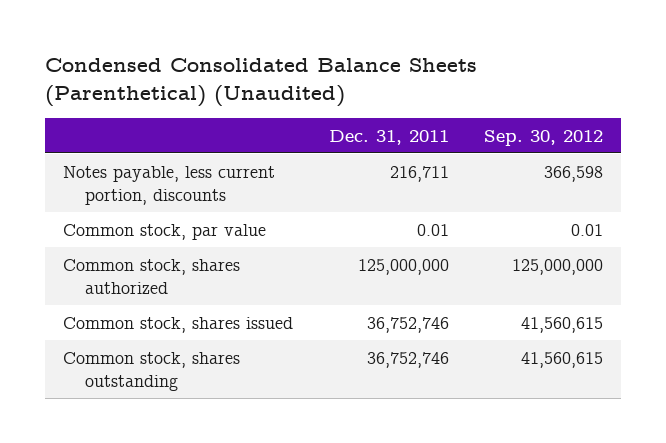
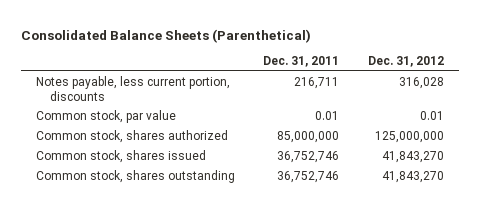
[44,58,477,108] Condensed Consolidated Balance Sheets (Parenthetical) (Unaudited) -> [21,28,312,43] Consolidated Balance Sheets (Parenthetical)
[484,129,604,146] Sep. 30, 2012 -> none
none -> [368,56,445,68] Dec. 31, 2012
[357,258,449,275] 125,000,000 -> [277,130,340,143] 85,000,000

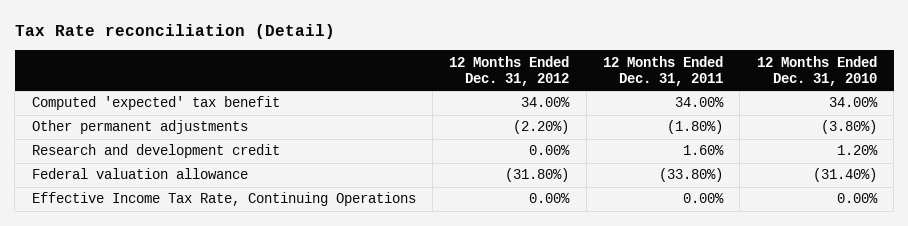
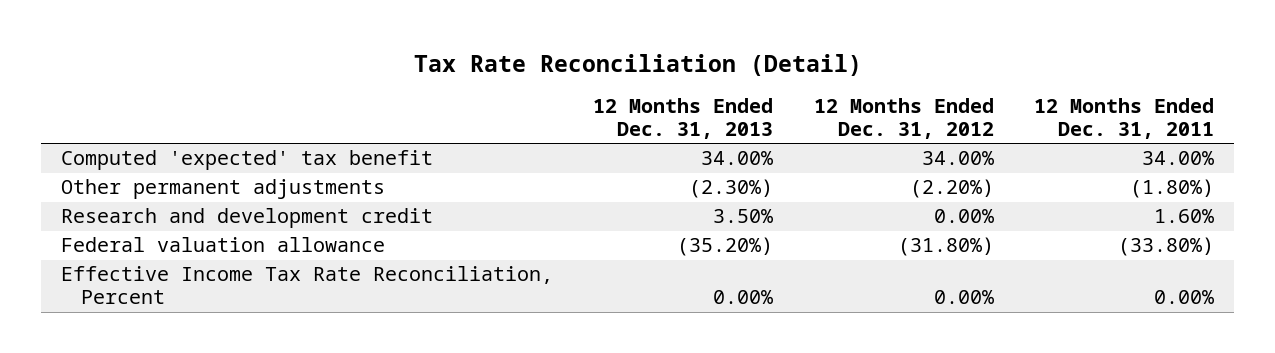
[14,24,335,40] Tax Rate reconciliation (Detail) -> [413,53,862,76] Tax Rate Reconciliation (Detail)
[756,55,877,87] 12 Months Ended Dec. 31, 2010 -> none
none -> [593,97,774,139] 12 Months Ended Dec. 31, 2013
[31,192,416,207] Effective Income Tax Rate, Continuing Operations -> [61,266,554,305] Effective Income Tax Rate Reconciliation, Percent

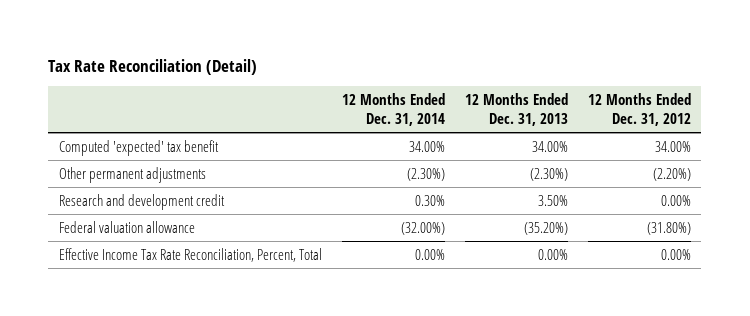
[1034,97,1215,139] 12 Months Ended Dec. 31, 2011 -> none
none -> [341,93,445,127] 12 Months Ended Dec. 31, 2014
[61,266,554,305] Effective Income Tax Rate Reconciliation, Percent -> [58,247,322,262] Effective Income Tax Rate Reconciliation, Percent, Total

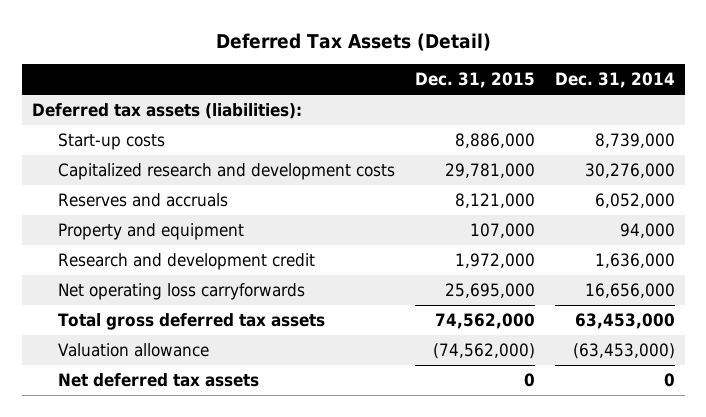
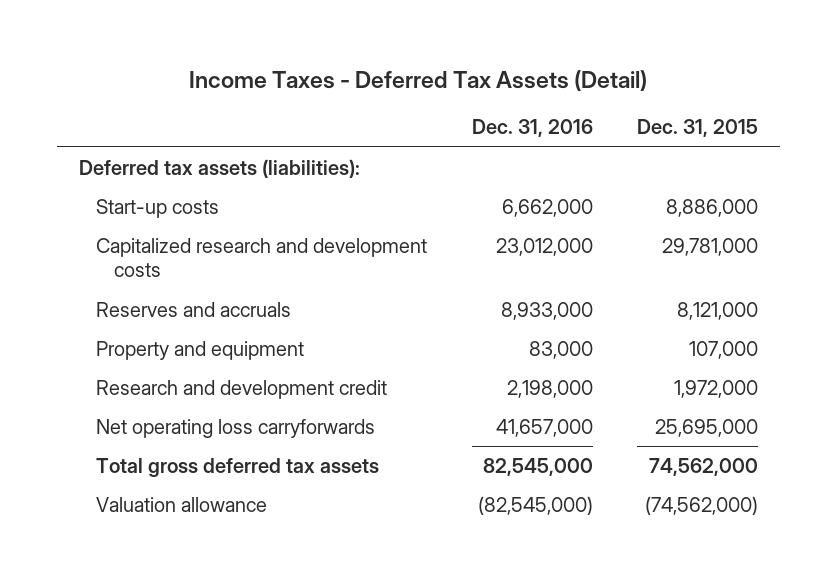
[216,32,492,51] Deferred Tax Assets (Detail) -> [189,69,648,91] Income Taxes - Deferred Tax Assets (Detail)
[554,72,675,89] Dec. 31, 2014 -> none
none -> [471,119,593,138] Dec. 31, 2016
[57,372,259,387] Net deferred tax assets -> none

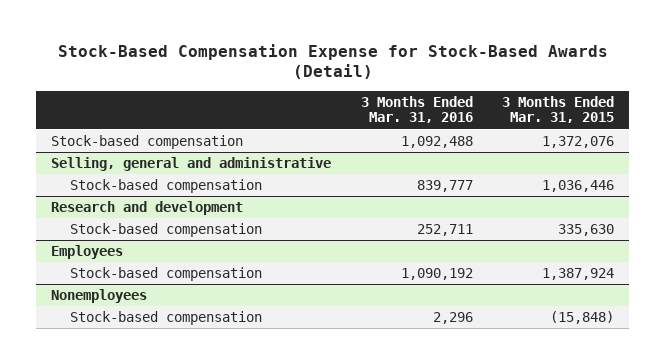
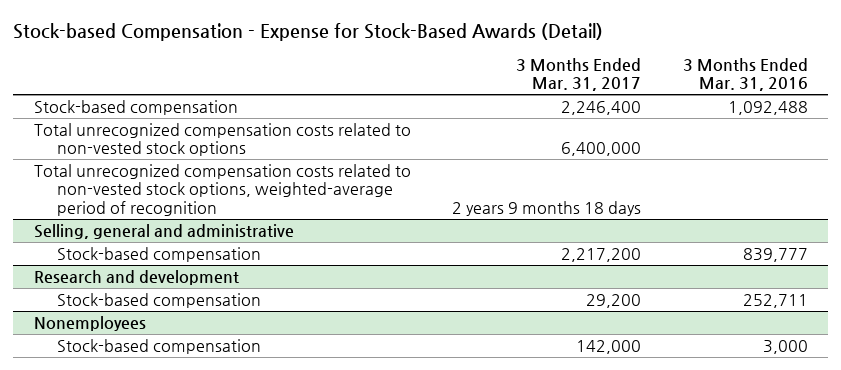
[57,43,608,80] Stock-Based Compensation Expense for Stock-Based Awards (Detail) -> [12,23,603,42] Stock-based Compensation - Expense for Stock-Based Awards (Detail)
[502,95,615,124] 3 Months Ended Mar. 31, 2015 -> none
none -> [516,57,642,92] 3 Months Ended Mar. 31, 2017
none -> [33,123,411,157] Total unrecognized compensation costs related to non-vested stock options
none -> [33,164,411,216] Total unrecognized compensation costs related to non-vested stock options, weighted-average period of recognition
[50,244,123,259] Employees -> none
[70,266,263,281] Stock-based compensation -> none
[432,311,473,324] 2,296 -> [762,340,808,355] 3,000

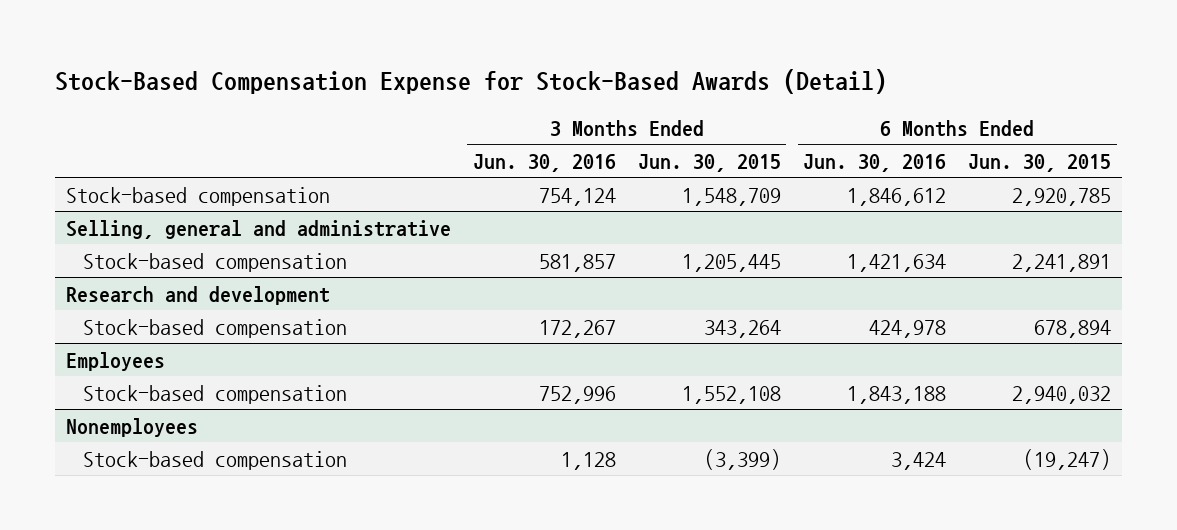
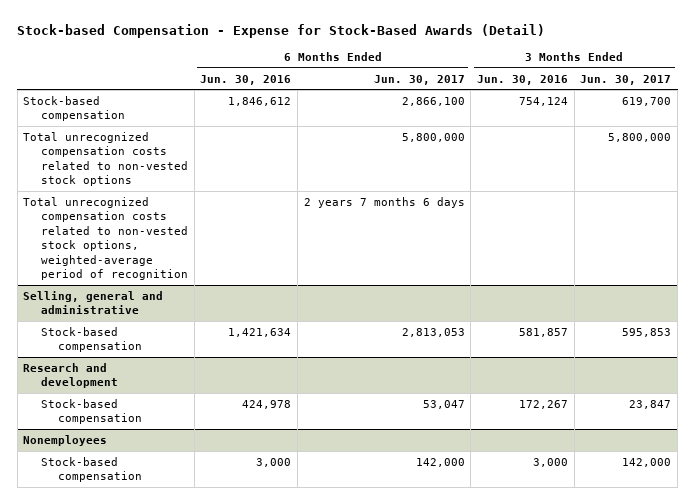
[54,68,887,94] Stock-Based Compensation Expense for Stock-Based Awards (Detail) -> [17,23,546,38] Stock-based Compensation - Expense for Stock-Based Awards (Detail)
[637,153,781,172] Jun. 30, 2015 -> none
[968,153,1112,172] Jun. 30, 2015 -> none
none -> [373,74,465,85] Jun. 30, 2017
none -> [580,74,672,85] Jun. 30, 2017
none -> [23,131,188,187] Total unrecognized compensation costs related to non-vested stock options
none -> [23,196,188,281] Total unrecognized compensation costs related to non-vested stock options, weighted-average period of recognition
[65,351,165,371] Employees -> none
[83,384,348,404] Stock-based compensation -> none
[560,451,616,470] 1,128 -> [533,457,569,467] 3,000
[891,451,947,470] 3,424 -> [256,457,292,467] 3,000

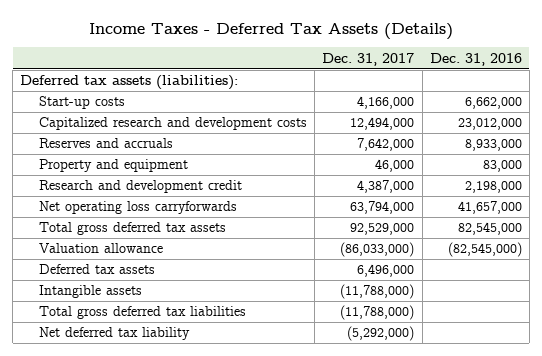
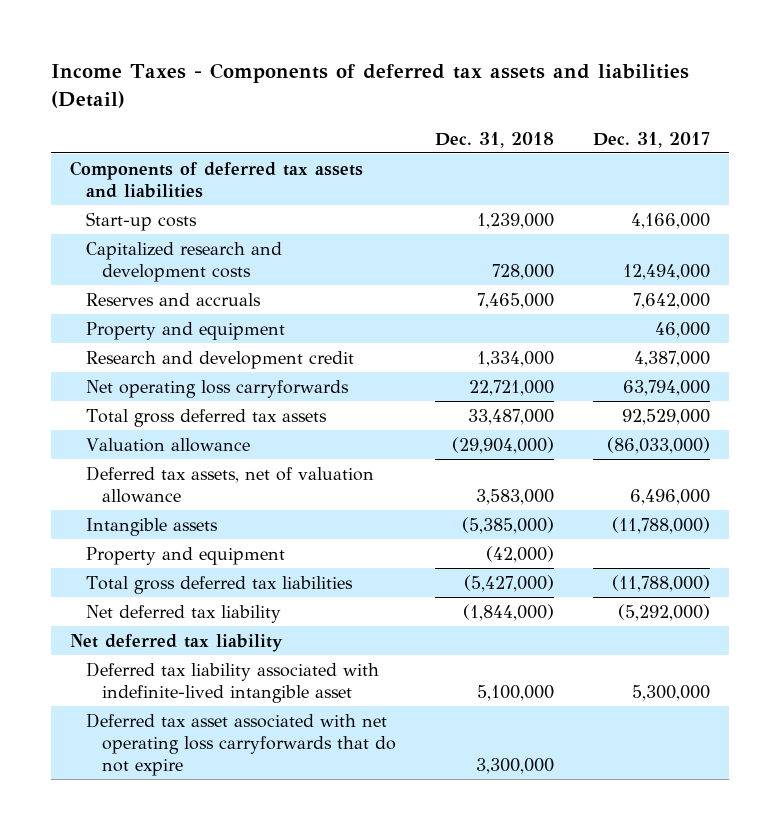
[88,22,453,40] Income Taxes - Deferred Tax Assets (Details) -> [50,63,689,109] Income Taxes - Components of deferred tax assets and liabilities (Detail)
[429,52,522,66] Dec. 31, 2016 -> none
none -> [434,131,554,148] Dec. 31, 2018
[20,75,239,91] Deferred tax assets (liabilities): -> [69,160,363,198] Components of deferred tax assets and liabilities
[39,264,156,275] Deferred tax assets -> [86,465,375,503] Deferred tax assets, net of valuation allowance
none -> [86,546,286,565] Property and equipment
none -> [69,633,283,652] Net deferred tax liability
none -> [86,661,380,703] Deferred tax liability associated with indefinite-lived intangible asset
none -> [86,712,397,777] Deferred tax asset associated with net operating loss carryforwards that do not expire

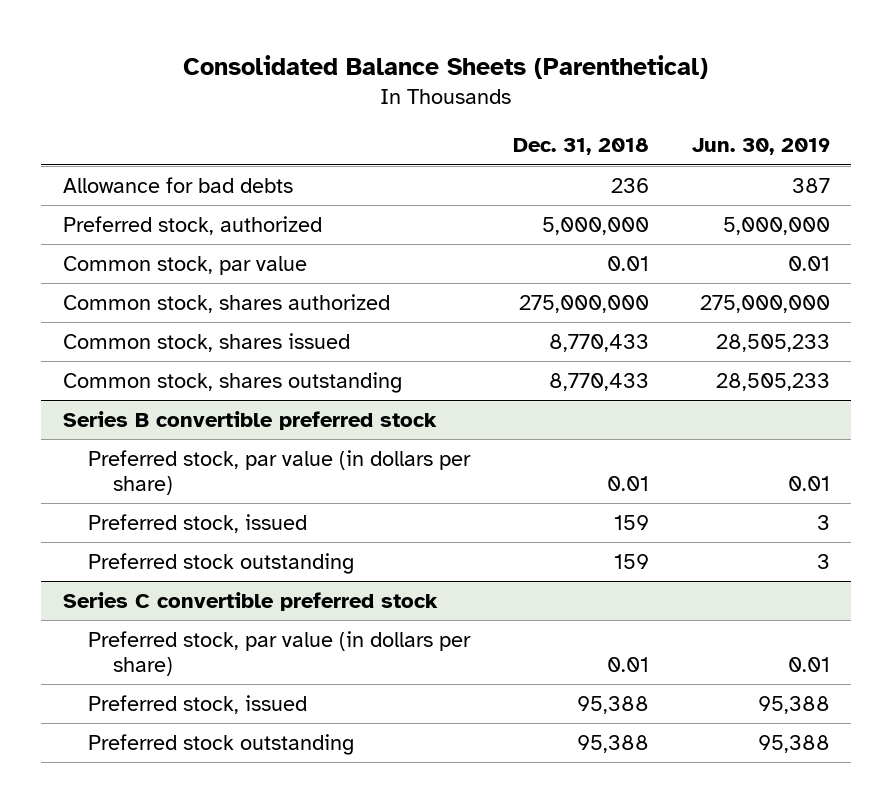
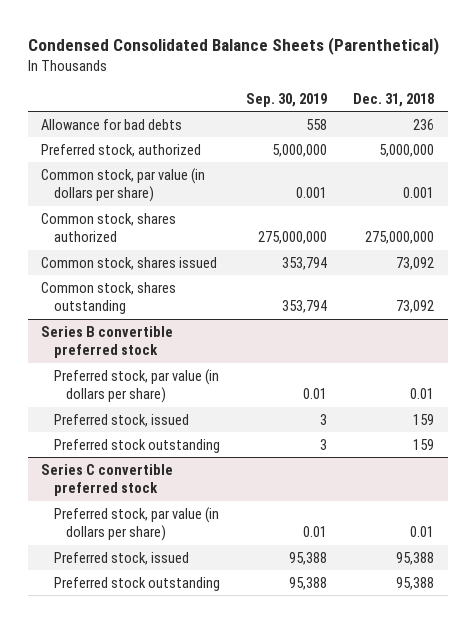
[183,54,709,79] Consolidated Balance Sheets (Parenthetical) -> [27,36,439,55] Condensed Consolidated Balance Sheets (Parenthetical)
[691,138,830,156] Jun. 30, 2019 -> none
none -> [245,92,327,107] Sep. 30, 2019
[62,255,307,275] Common stock, par value -> [41,167,206,203] Common stock, par value (in dollars per share)
[606,255,649,271] 0.01 -> [403,187,435,199] 0.001
[548,333,649,352] 8,770,433 -> [396,256,435,270] 73,092
[548,372,649,391] 8,770,433 -> [396,300,435,314] 73,092

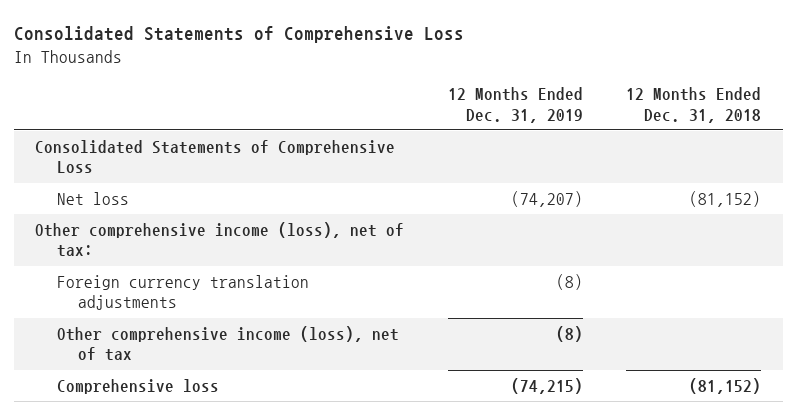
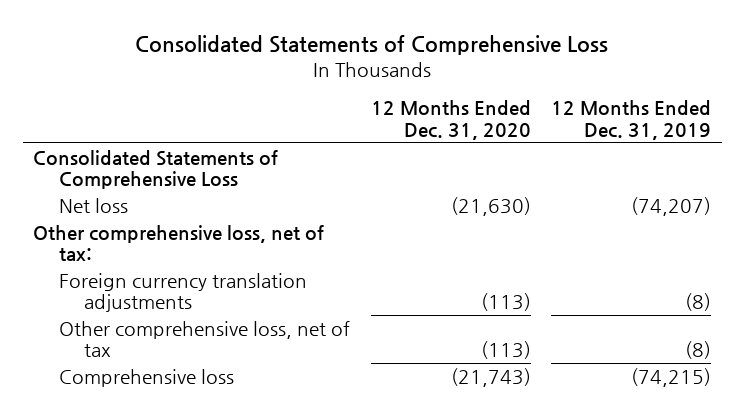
[626,87,762,123] 12 Months Ended Dec. 31, 2018 -> none
none -> [370,99,531,140] 12 Months Ended Dec. 31, 2020
[35,221,405,258] Other comprehensive income (loss), net of tax: -> [33,224,325,262] Other comprehensive loss, net of tax:
[56,325,399,362] Other comprehensive income (loss), net of tax -> [58,320,350,358] Other comprehensive loss, net of tax

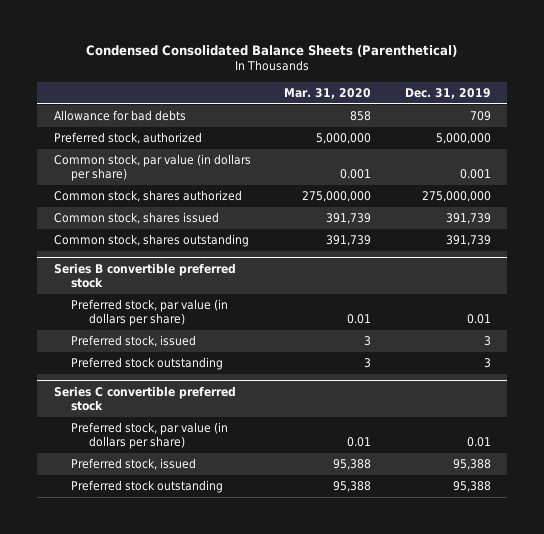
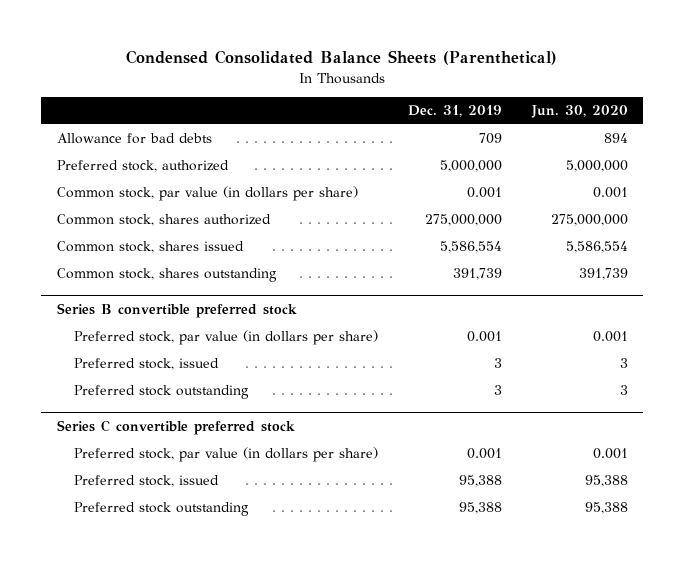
[284,88,372,100] Mar. 31, 2020 -> none
none -> [531,105,629,119] Jun. 30, 2020
[445,213,491,225] 391,739 -> [439,241,502,254] 5,586,554
[466,314,491,325] 0.01 -> [466,331,502,343] 0.001
[466,437,491,448] 0.01 -> [466,448,502,460] 0.001

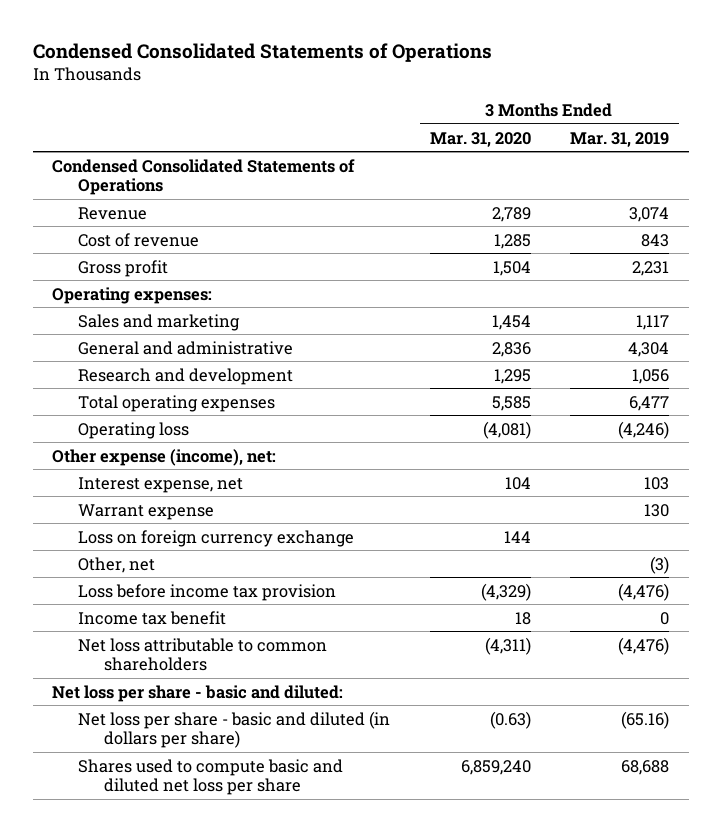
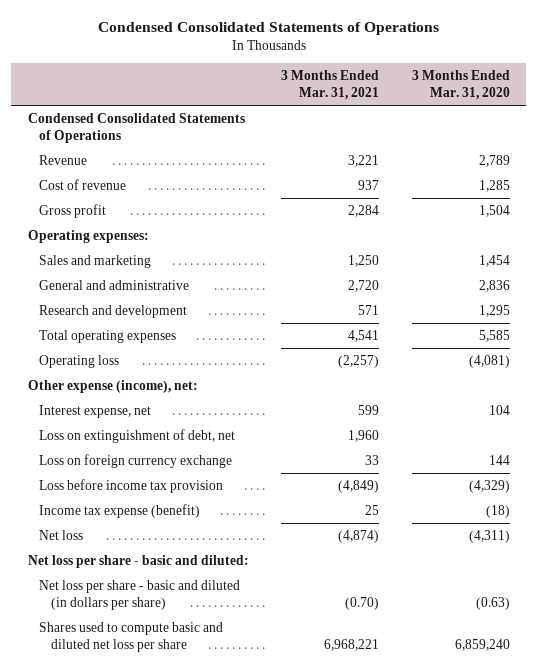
[569,131,669,147] Mar. 31, 2019 -> none
none -> [281,70,380,101] 3 Months Ended Mar. 31, 2021
[78,503,215,520] Warrant expense -> none
none -> [39,428,236,443] Loss on extinguishment of debt, net
[78,556,156,573] Other, net -> none
[78,610,227,625] Income tax benefit -> [39,503,201,518] Income tax expense (benefit)
[514,611,531,625] 18 -> [485,504,510,518] (18)
[78,637,328,672] Net loss attributable to common shareholders -> [39,529,84,540] Net loss

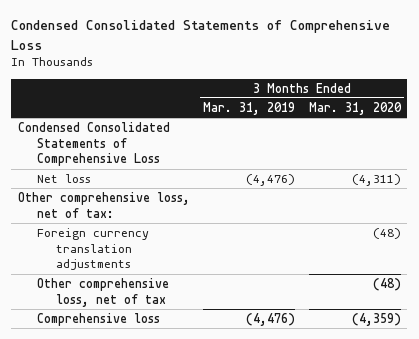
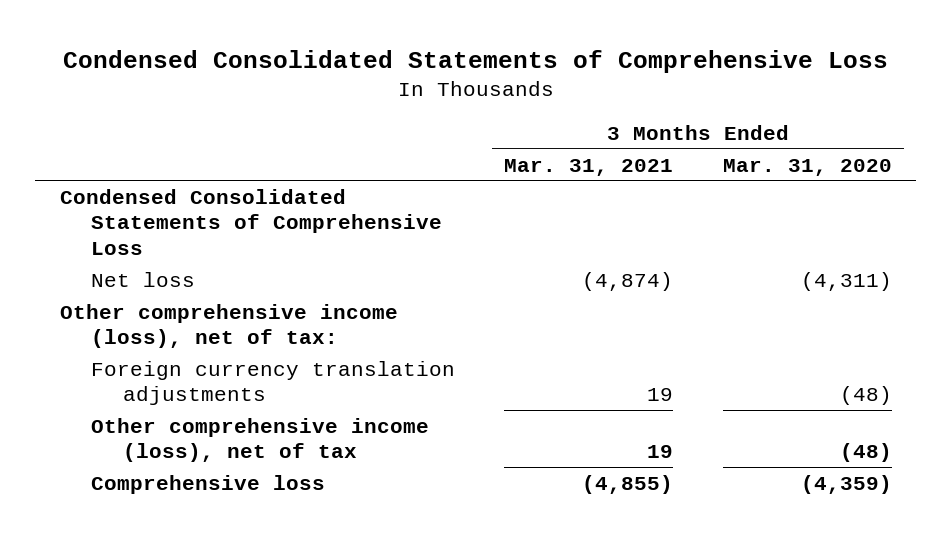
[203,101,296,115] Mar. 31, 2019 -> none
none -> [504,158,674,176] Mar. 31, 2021
[18,191,191,218] Other comprehensive loss, net of tax: -> [59,303,398,349] Other comprehensive income (loss), net of tax:
[36,277,169,307] Other comprehensive loss, net of tax -> [91,417,430,463] Other comprehensive income (loss), net of tax

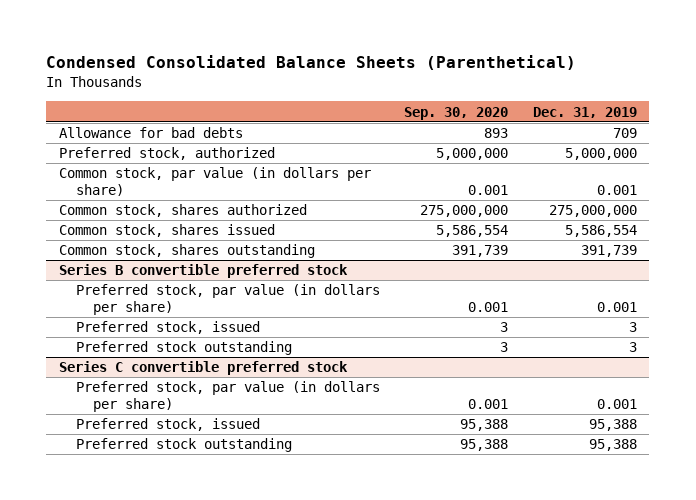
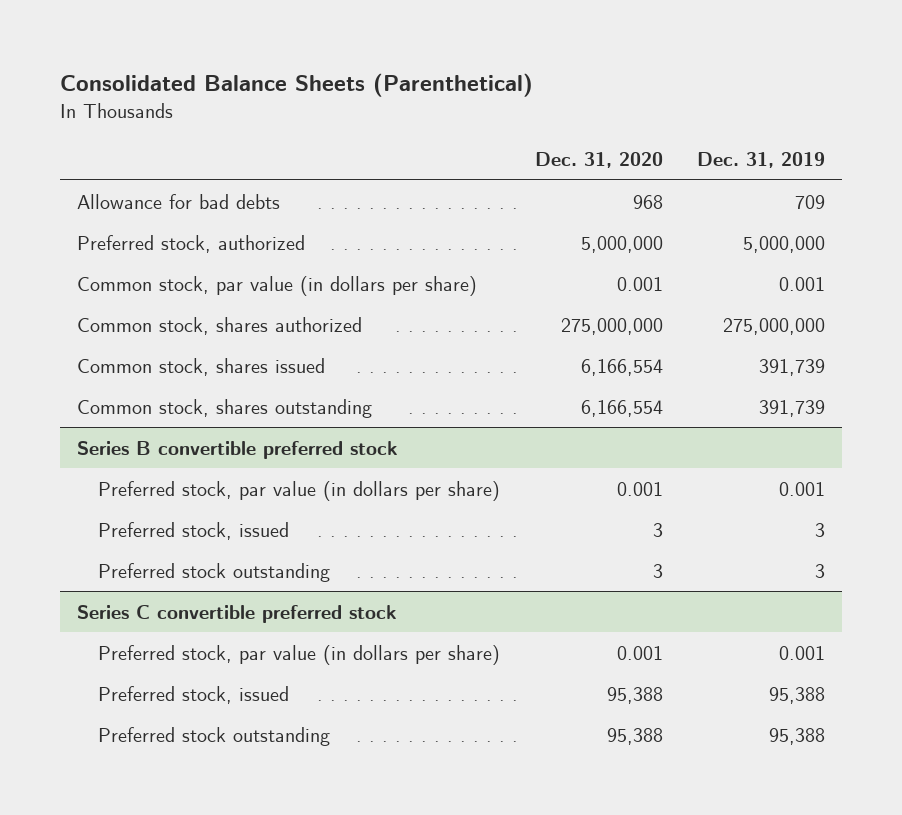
[46,55,577,71] Condensed Consolidated Balance Sheets (Parenthetical) -> [60,73,534,98] Consolidated Balance Sheets (Parenthetical)
[404,106,509,120] Sep. 30, 2020 -> none
none -> [534,151,663,168] Dec. 31, 2020
[564,225,637,238] 5,586,554 -> [759,358,826,376] 391,739

